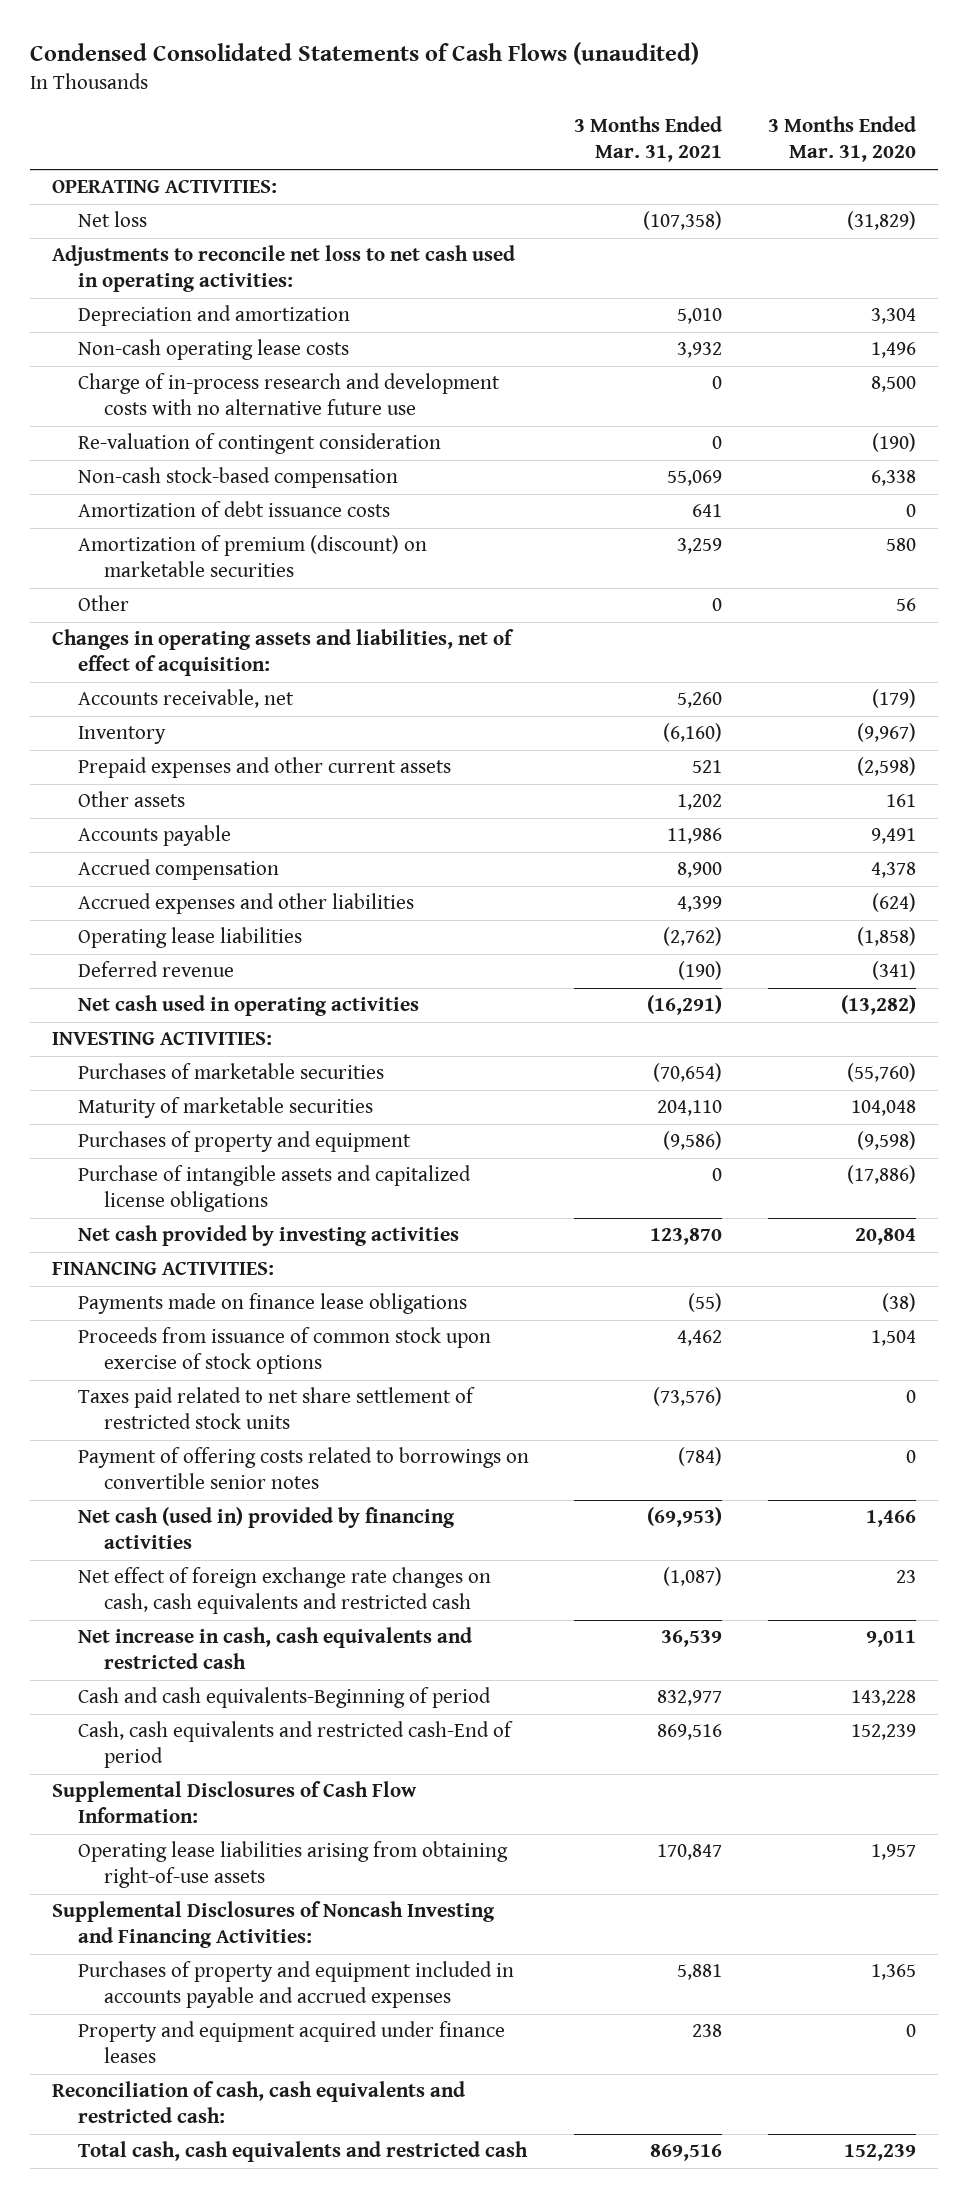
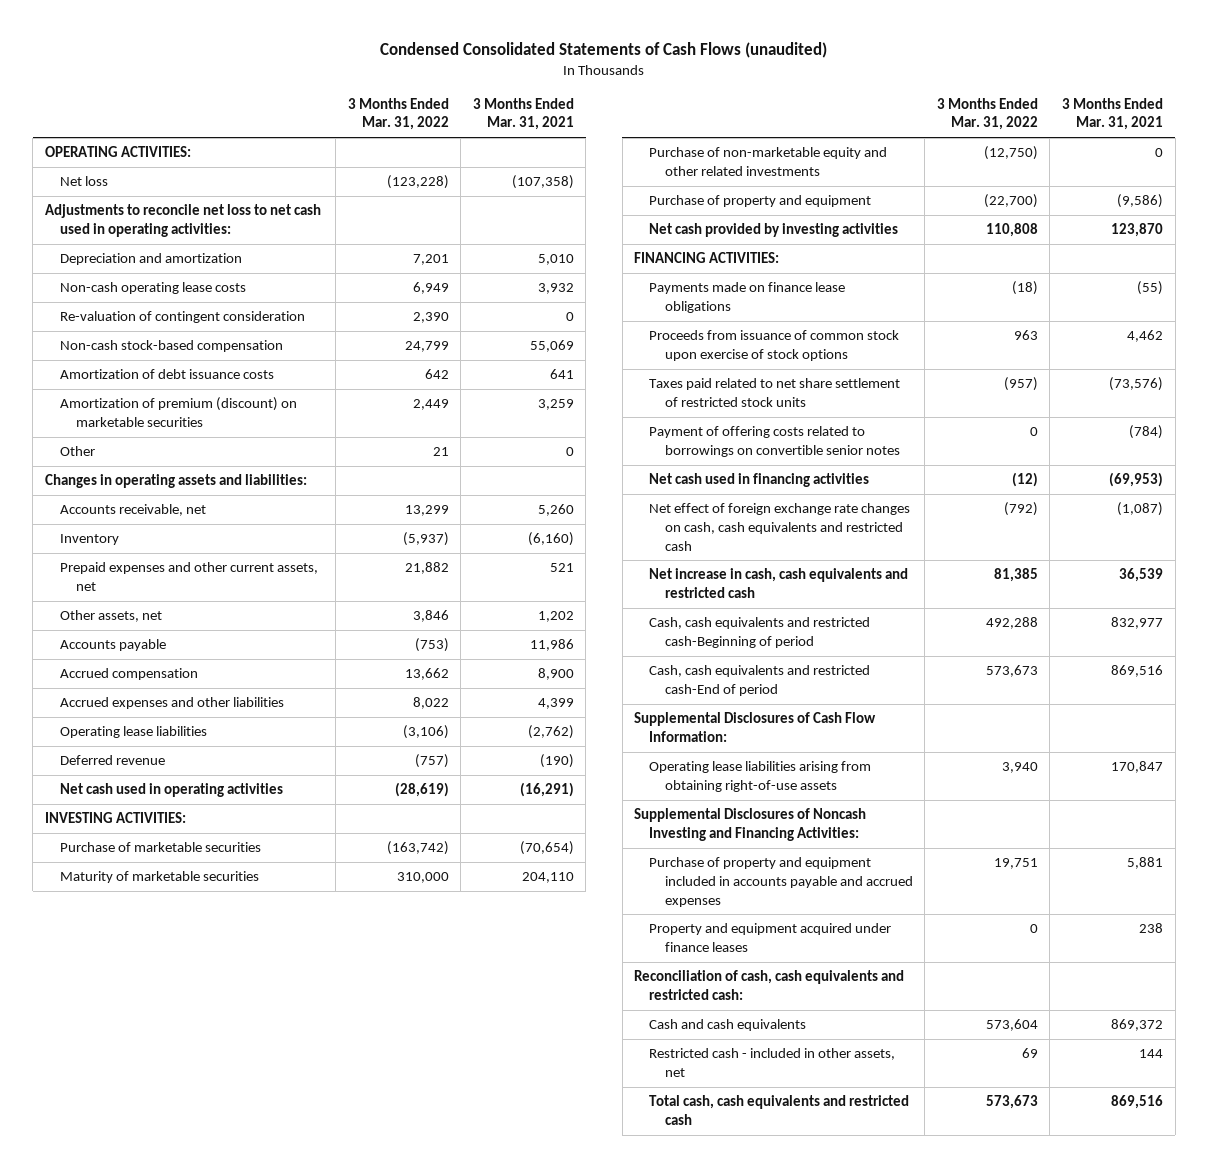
[767,116,916,163] 3 Months Ended Mar. 31, 2020 -> none
none -> [347,97,449,131] 3 Months Ended Mar. 31, 2022
[78,373,501,416] Charge of in-process research and development costs with no alternative future use -> none
[52,629,515,677] Changes in operating assets and liabilities, net of effect of acquisition: -> [45,474,308,489] Changes in operating assets and liabilities:
[78,757,452,779] Prepaid expenses and other current assets -> [60,562,319,591] Prepaid expenses and other current assets, net
[78,791,186,808] Other assets -> [60,610,163,623] Other assets, net
[78,1063,385,1080] Purchases of marketable securities -> [60,842,262,853] Purchase of marketable securities
[78,1165,472,1213] Purchase of intangible assets and capitalized license obligations -> none
none -> [649,147,888,176] Purchase of non-marketable equity and other related investments
[78,1131,412,1153] Purchases of property and equipment -> [649,195,872,208] Purchase of property and equipment
[78,1507,456,1550] Net cash (used in) provided by financing activities -> [649,473,870,488] Net cash used in financing activities
[78,1687,492,1709] Cash and cash equivalents-Beginning of period -> [649,617,871,648] Cash, cash equivalents and restricted cash-Beginning of period
[78,1961,515,2009] Purchases of property and equipment included in accounts payable and accrued expenses -> [649,857,913,907] Purchase of property and equipment included in accounts payable and accrued expenses
none -> [649,1019,807,1032] Cash and cash equivalents
none -> [649,1048,896,1077] Restricted cash - included in other assets, net

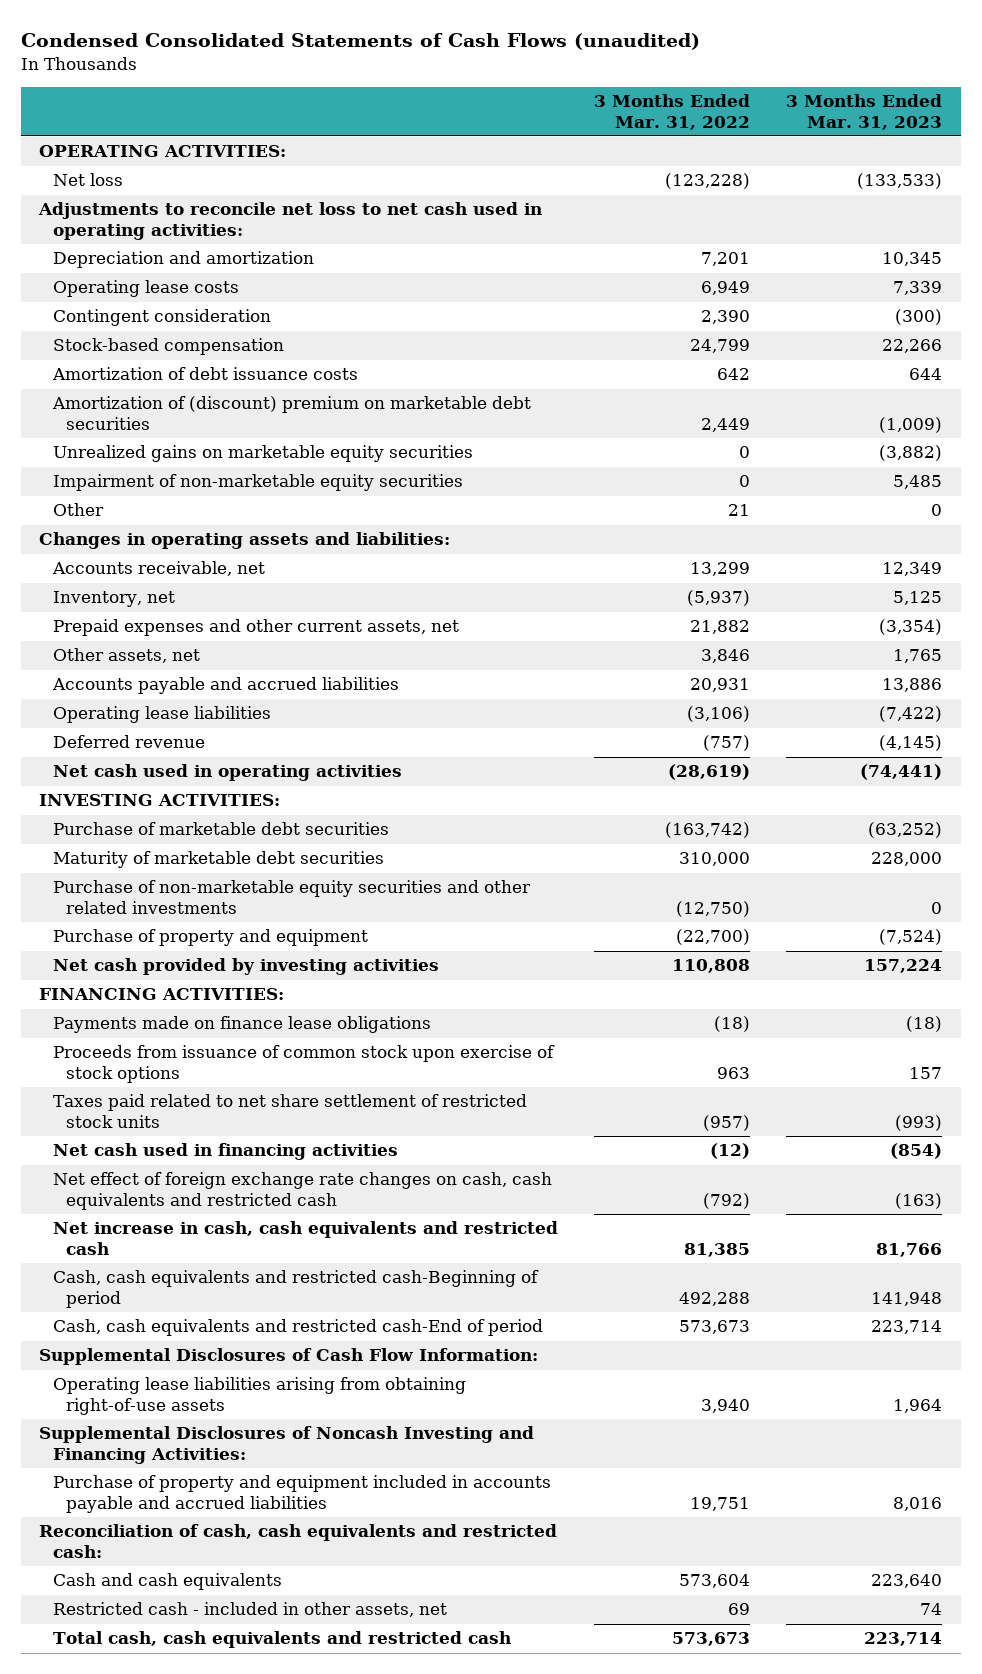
[472,97,574,131] 3 Months Ended Mar. 31, 2021 -> none
none -> [786,93,943,130] 3 Months Ended Mar. 31, 2023
[60,282,247,295] Non-cash operating lease costs -> [52,280,239,298] Operating lease costs
[60,311,306,324] Re-valuation of contingent consideration -> [52,309,271,327] Contingent consideration
[60,340,284,353] Non-cash stock-based compensation -> [52,338,284,356] Stock-based compensation
[60,397,298,427] Amortization of premium (discount) on marketable securities -> [51,396,531,431] Amortization of (discount) premium on marketable debt securities
none -> [52,445,473,463] Unrealized gains on marketable equity securities
none -> [52,474,463,492] Impairment of non-marketable equity securities
[60,534,120,546] Inventory -> [52,591,175,608] Inventory, net
[60,639,167,652] Accounts payable -> none
[60,668,199,681] Accrued compensation -> none
[60,697,285,710] Accrued expenses and other liabilities -> none
none -> [51,677,399,695] Accounts payable and accrued liabilities
[60,842,262,853] Purchase of marketable securities -> [52,822,389,836] Purchase of marketable debt securities
[60,871,260,884] Maturity of marketable securities -> [52,851,384,869] Maturity of marketable debt securities
[649,147,888,176] Purchase of non-marketable equity and other related investments -> [52,880,531,915] Purchase of non-marketable equity securities and other related investments
[649,426,900,457] Payment of offering costs related to borrowings on convertible senior notes -> none
[649,923,892,952] Property and equipment acquired under finance leases -> none
[649,857,913,907] Purchase of property and equipment included in accounts payable and accrued expenses -> [52,1475,551,1514] Purchase of property and equipment included in accounts payable and accrued liabilities

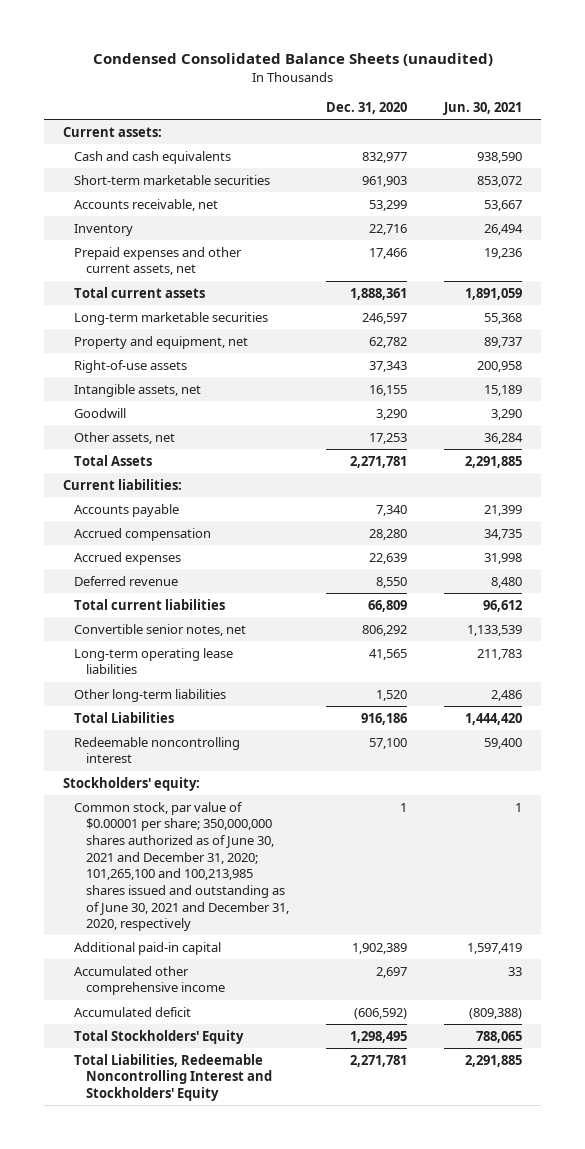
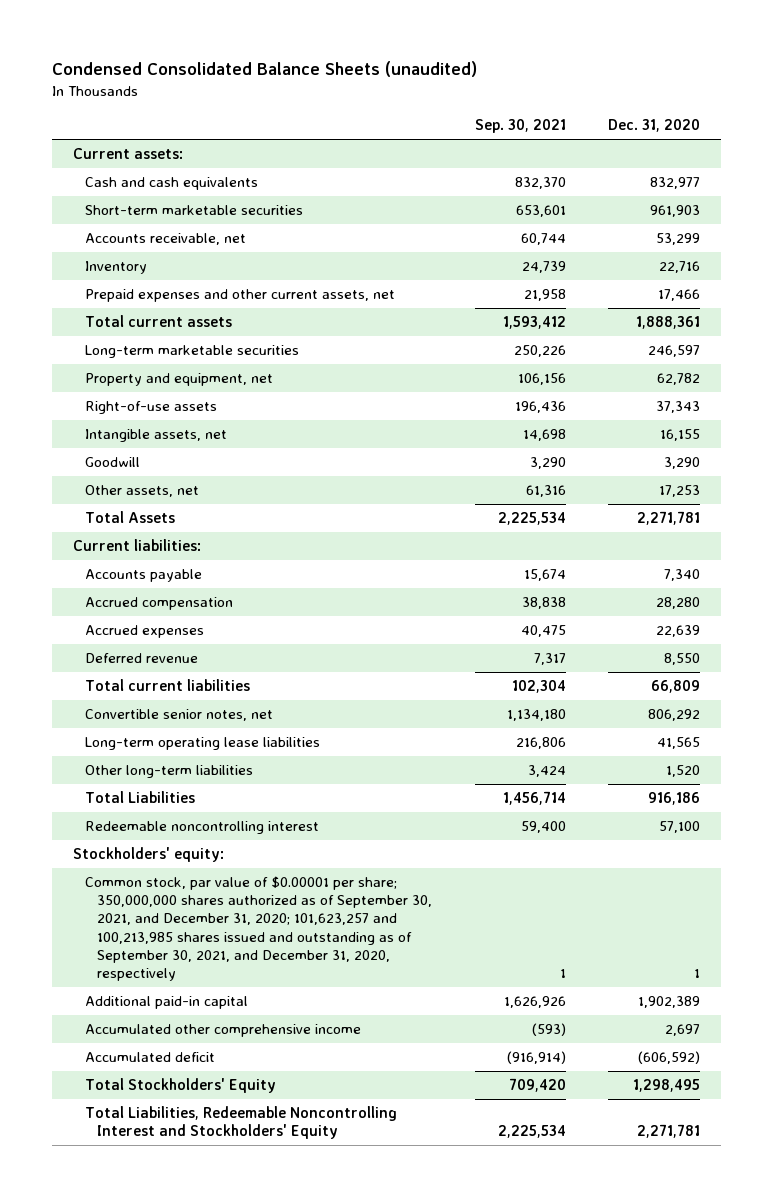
[443,101,523,115] Jun. 30, 2021 -> none
none -> [474,119,566,134] Sep. 30, 2021
[74,801,289,932] Common stock, par value of $0.00001 per share; 350,000,000 shares authorized as of June 30, 2021 and December 31, 2020; 101,265,100 and 100,213,985 shares issued and outstanding as of June 30, 2021 and December 31, 2020, respectively -> [85,876,433,981] Common stock, par value of $0.00001 per share; 350,000,000 shares authorized as of September 30, 2021, and December 31, 2020; 101,623,257 and 100,213,985 shares issued and outstanding as of September 30, 2021, and December 31, 2020, respectively

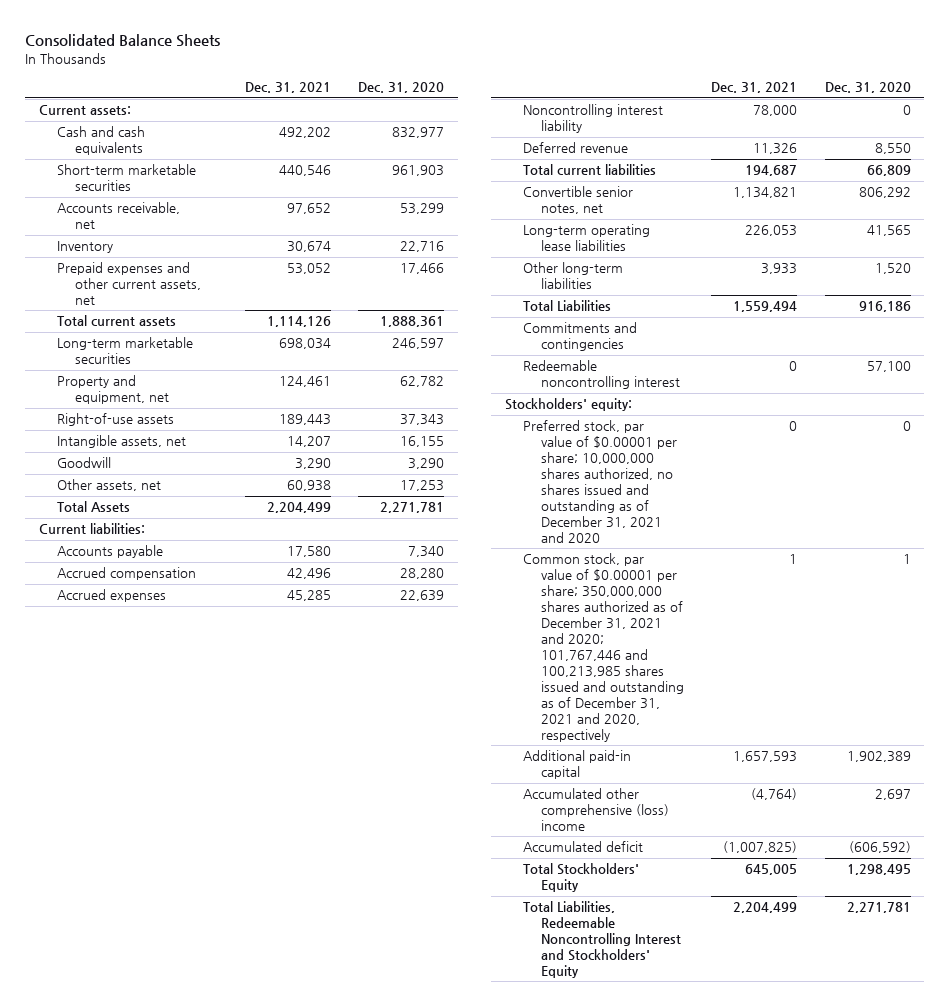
[51,61,477,78] Condensed Consolidated Balance Sheets (unaudited) -> [24,34,220,48] Consolidated Balance Sheets
[474,119,566,134] Sep. 30, 2021 -> none
none -> [244,82,331,94] Dec. 31, 2021
none -> [522,104,663,134] Noncontrolling interest liability
none -> [522,322,637,352] Commitments and contingencies
none -> [522,420,677,544] Preferred stock, par value of $0.00001 per share; 10,000,000 shares authorized, no shares issued and outstanding as of December 31, 2021 and 2020
[85,876,433,981] Common stock, par value of $0.00001 per share; 350,000,000 shares authorized as of September 30, 2021, and December 31, 2020; 101,623,257 and 100,213,985 shares issued and outstanding as of September 30, 2021, and December 31, 2020, respectively -> [522,553,684,742] Common stock, par value of $0.00001 per share; 350,000,000 shares authorized as of December 31, 2021 and 2020; 101,767,446 and 100,213,985 shares issued and outstanding as of December 31, 2021 and 2020, respectively
[85,1024,362,1038] Accumulated other comprehensive income -> [522,788,669,832] Accumulated other comprehensive (loss) income

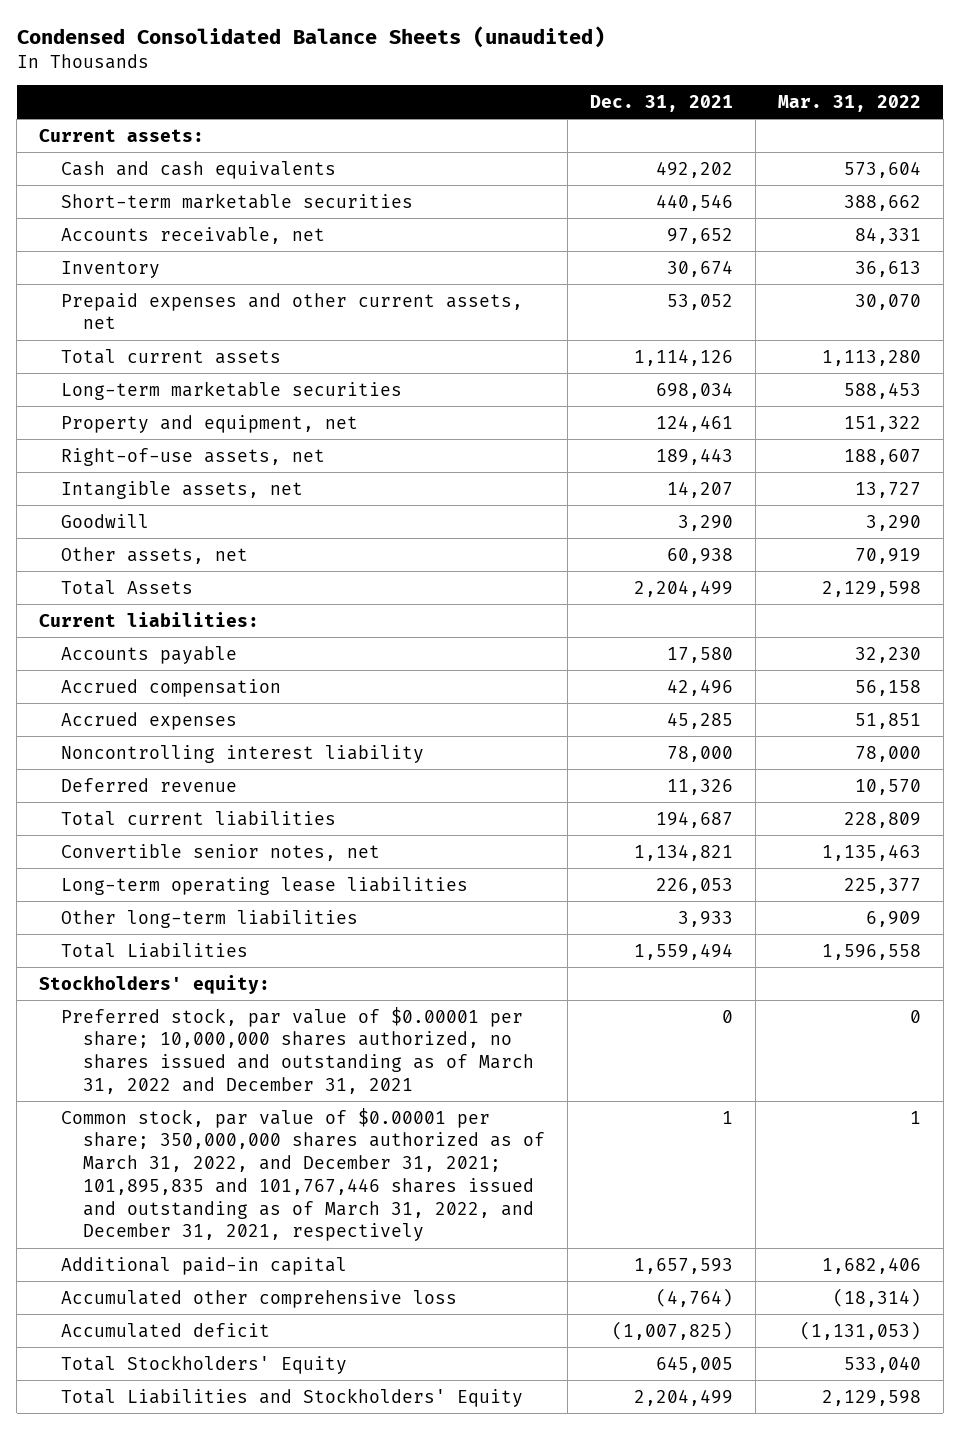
[24,34,220,48] Consolidated Balance Sheets -> [16,25,605,48] Condensed Consolidated Balance Sheets (unaudited)
[358,82,445,94] Dec. 31, 2020 -> none
none -> [777,94,921,112] Mar. 31, 2022
[56,413,174,427] Right-of-use assets -> [61,447,326,466] Right-of-use assets, net
[522,322,637,352] Commitments and contingencies -> none
[522,360,680,390] Redeemable noncontrolling interest -> none
[522,420,677,544] Preferred stock, par value of $0.00001 per share; 10,000,000 shares authorized, no shares issued and outstanding as of December 31, 2021 and 2020 -> [61,1006,535,1094] Preferred stock, par value of $0.00001 per share; 10,000,000 shares authorized, no shares issued and outstanding as of March 31, 2022 and December 31, 2021
[522,553,684,742] Common stock, par value of $0.00001 per share; 350,000,000 shares authorized as of December 31, 2021 and 2020; 101,767,446 and 100,213,985 shares issued and outstanding as of December 31, 2021 and 2020, respectively -> [61,1107,546,1242] Common stock, par value of $0.00001 per share; 350,000,000 shares authorized as of March 31, 2022, and December 31, 2021; 101,895,835 and 101,767,446 shares issued and outstanding as of March 31, 2022, and December 31, 2021, respectively
[522,788,669,832] Accumulated other comprehensive (loss) income -> [61,1289,458,1308] Accumulated other comprehensive loss
[522,901,681,979] Total Liabilities, Redeemable Noncontrolling Interest and Stockholders' Equity -> [61,1387,524,1407] Total Liabilities and Stockholders' Equity

